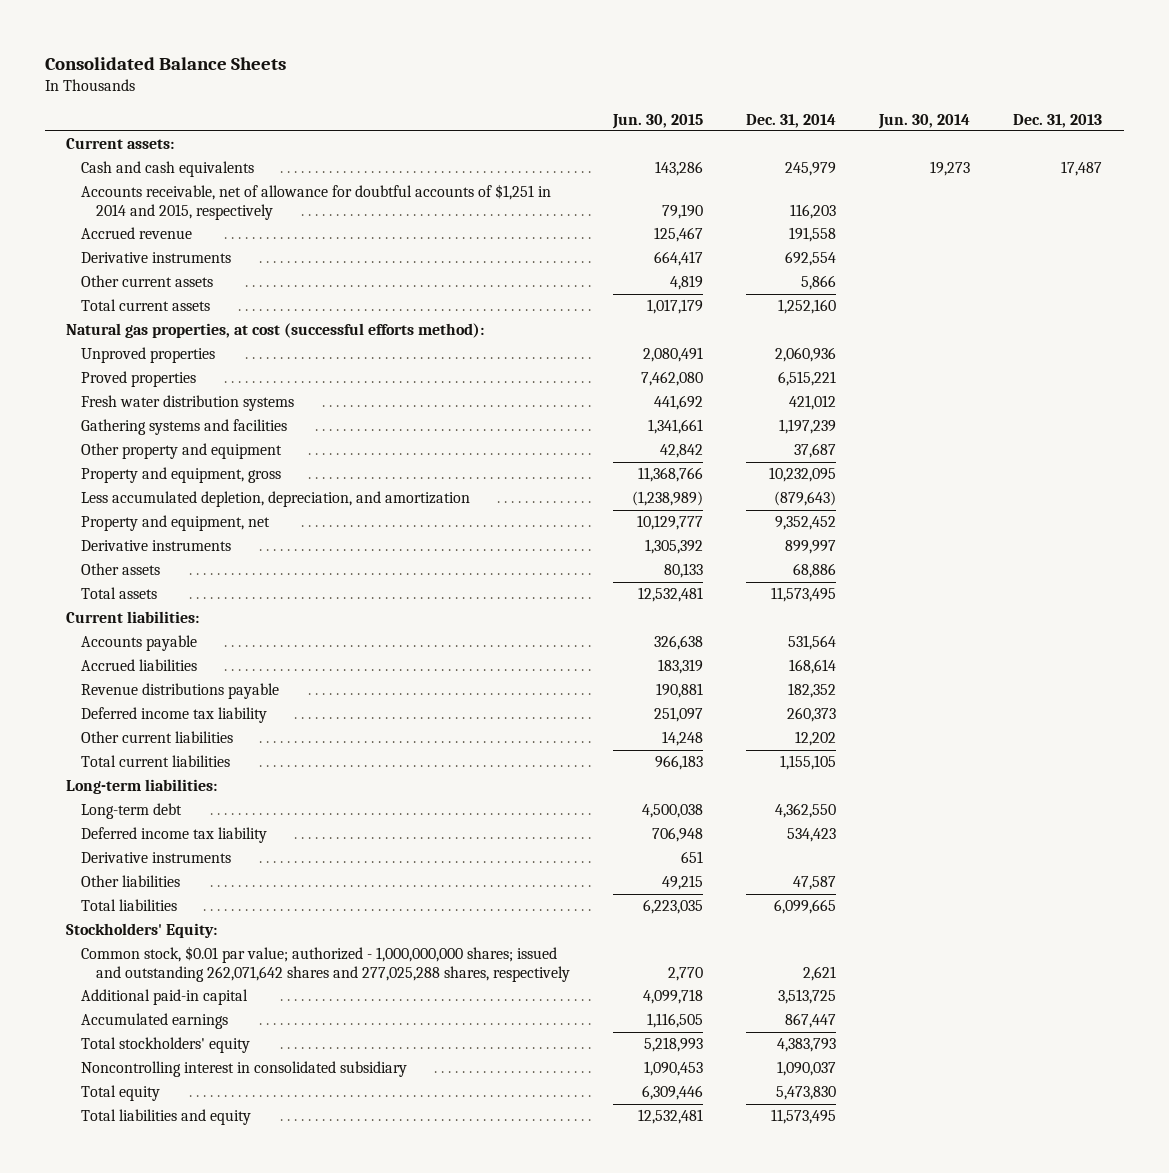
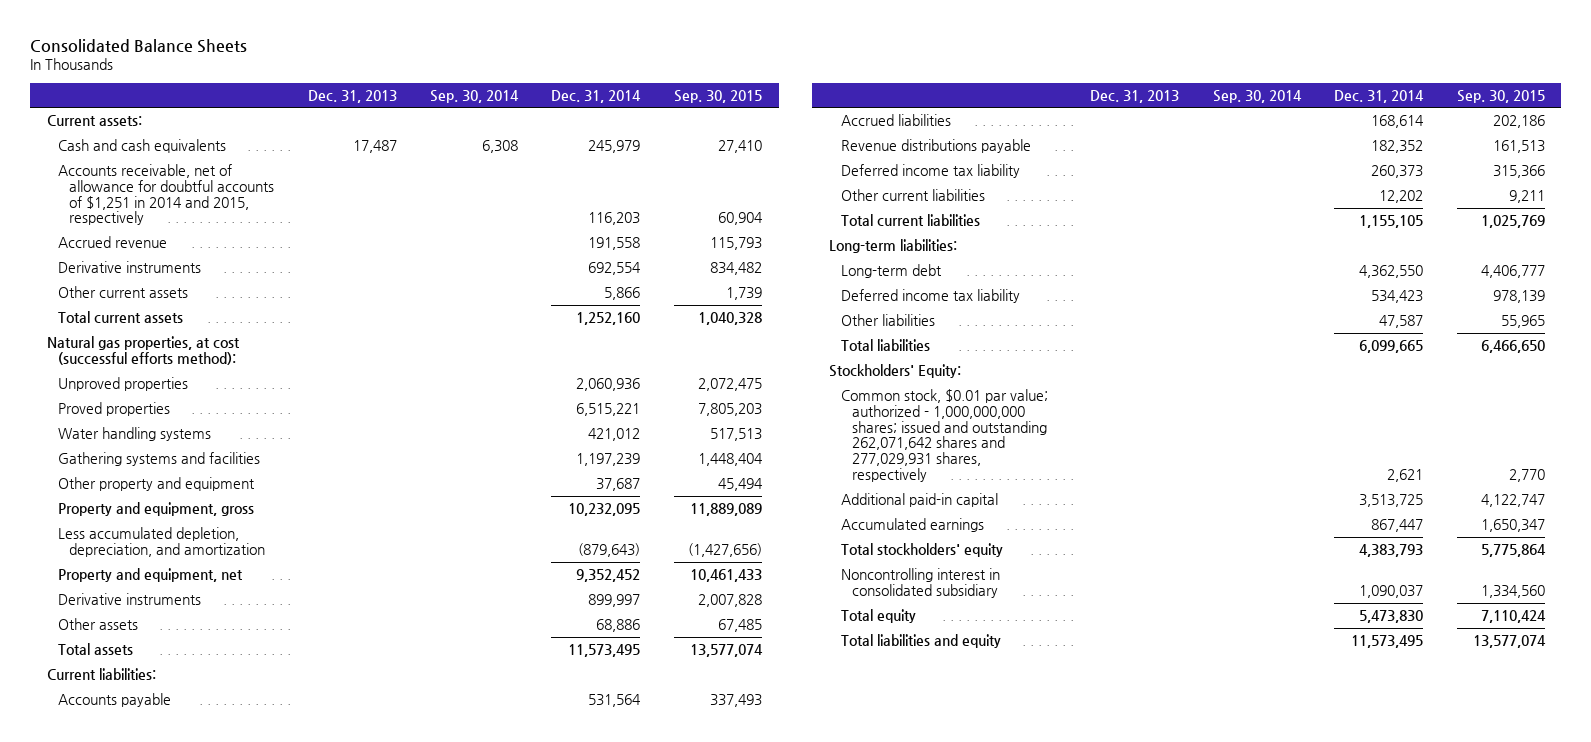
[611,113,703,129] Jun. 30, 2015 -> none
[878,113,971,129] Jun. 30, 2014 -> none
none -> [430,89,520,103] Sep. 30, 2014
none -> [673,89,762,103] Sep. 30, 2015
[81,395,295,412] Fresh water distribution systems -> [57,427,211,442] Water handling systems
[81,852,232,864] Derivative instruments -> none
[81,946,570,983] Common stock, $0.01 par value; authorized - 1,000,000,000 shares; issued and outstanding 262,071,642 shares and 277,025,288 shares, respectively -> [840,389,1048,483] Common stock, $0.01 par value; authorized - 1,000,000,000 shares; issued and outstanding 262,071,642 shares and 277,029,931 shares, respectively

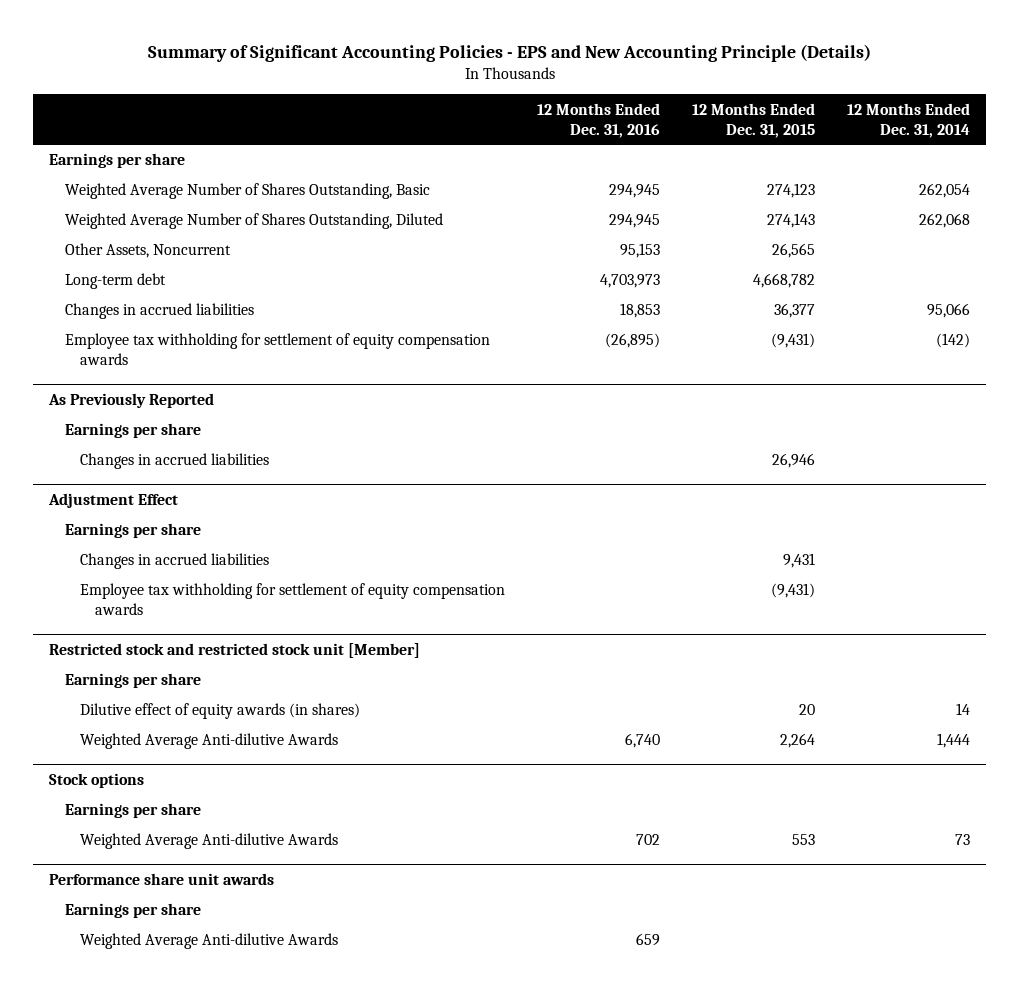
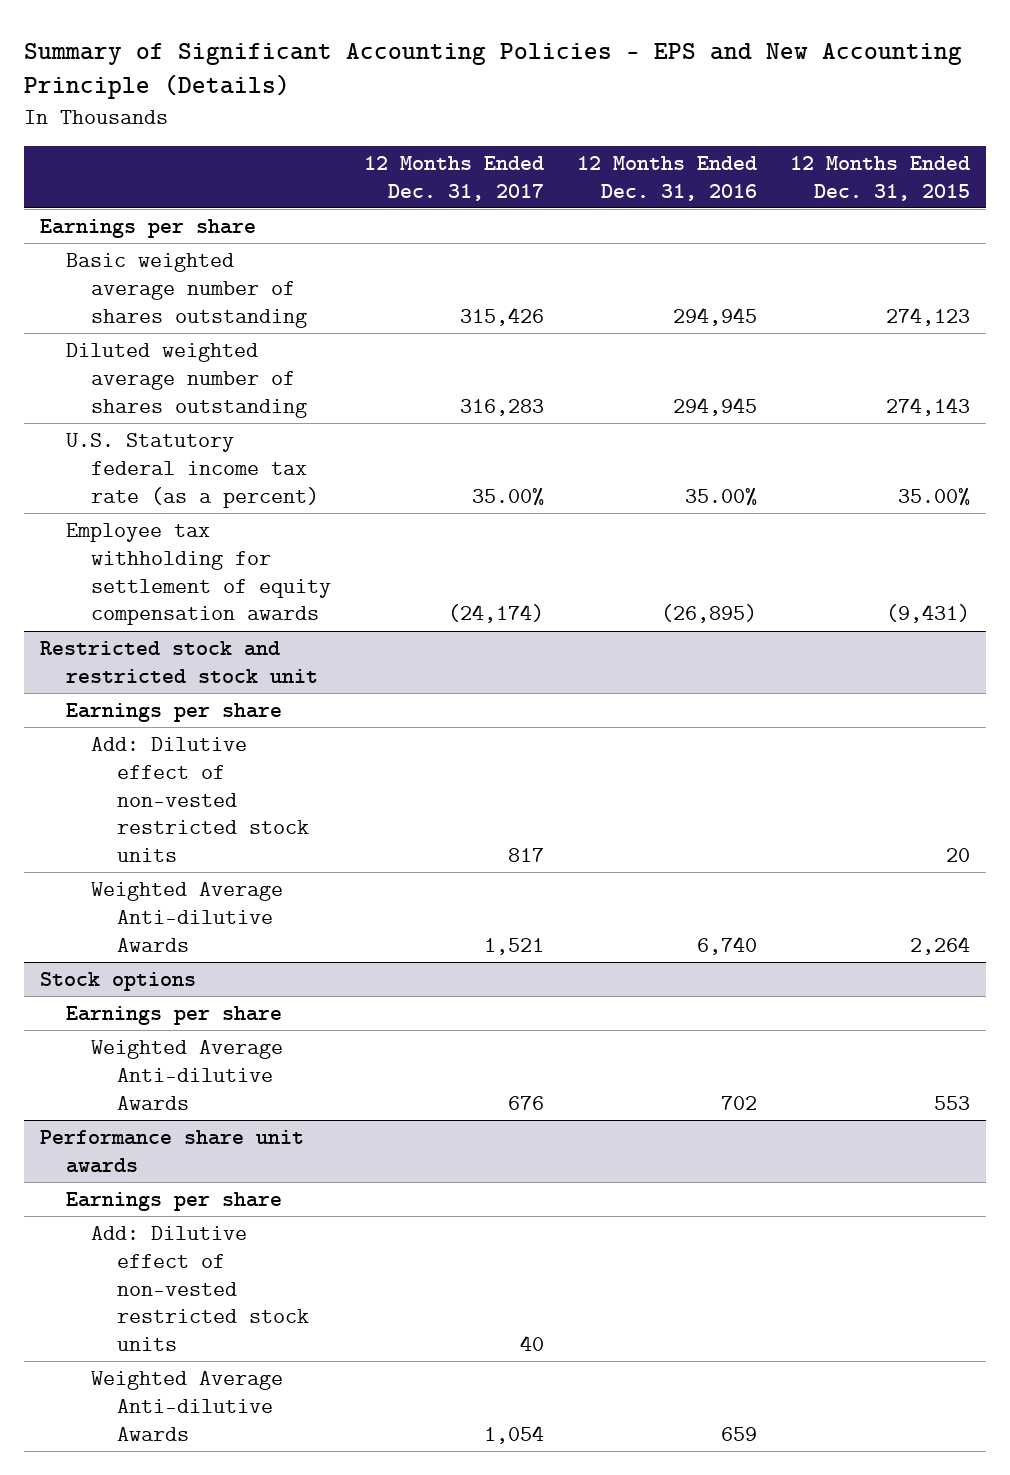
[846,102,970,138] 12 Months Ended Dec. 31, 2014 -> none
none -> [364,155,545,201] 12 Months Ended Dec. 31, 2017
[64,243,231,259] Other Assets, Noncurrent -> none
[64,273,166,290] Long-term debt -> none
[64,303,254,320] Changes in accrued liabilities -> none
[64,183,430,200] Weighted Average Number of Shares Outstanding, Basic -> [65,252,308,328] Basic weighted average number of shares outstanding
[64,213,443,230] Weighted Average Number of Shares Outstanding, Diluted -> [65,342,308,418] Diluted weighted average number of shares outstanding
none -> [65,432,320,508] U.S. Statutory federal income tax rate (as a percent)
[48,393,215,409] As Previously Reported -> none
[64,423,201,439] Earnings per share -> none
[79,453,269,470] Changes in accrued liabilities -> none
[48,493,179,509] Adjustment Effect -> none
[64,523,201,539] Earnings per share -> none
[79,553,269,570] Changes in accrued liabilities -> none
[79,583,505,616] Employee tax withholding for settlement of equity compensation awards -> none
[49,643,421,659] Restricted stock and restricted stock unit [Member] -> [40,640,318,683] Restricted stock and restricted stock unit
[79,703,360,720] Dilutive effect of equity awards (in shares) -> [91,736,309,863] Add: Dilutive effect of non-vested restricted stock units
none -> [91,1225,309,1352] Add: Dilutive effect of non-vested restricted stock units

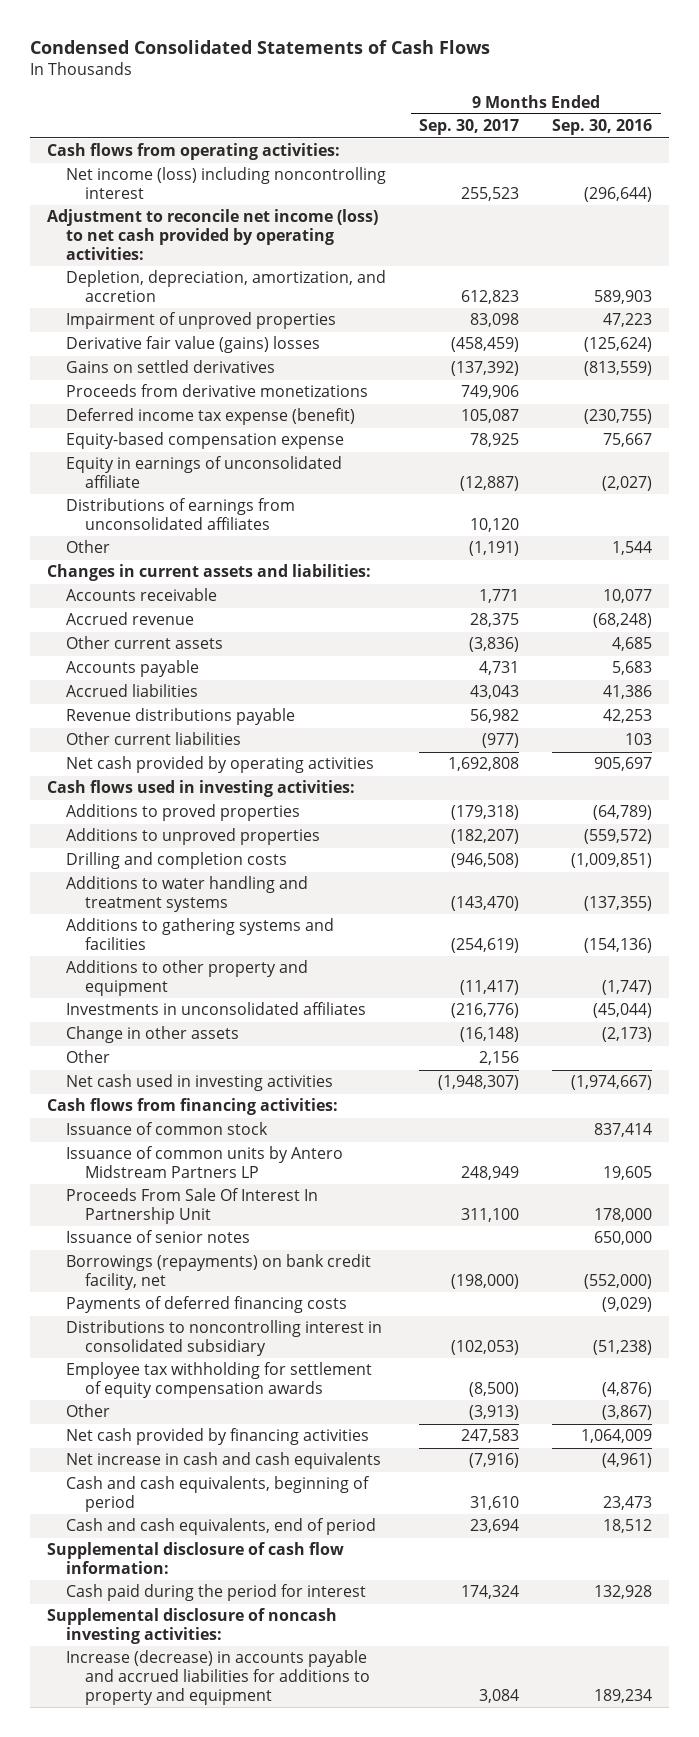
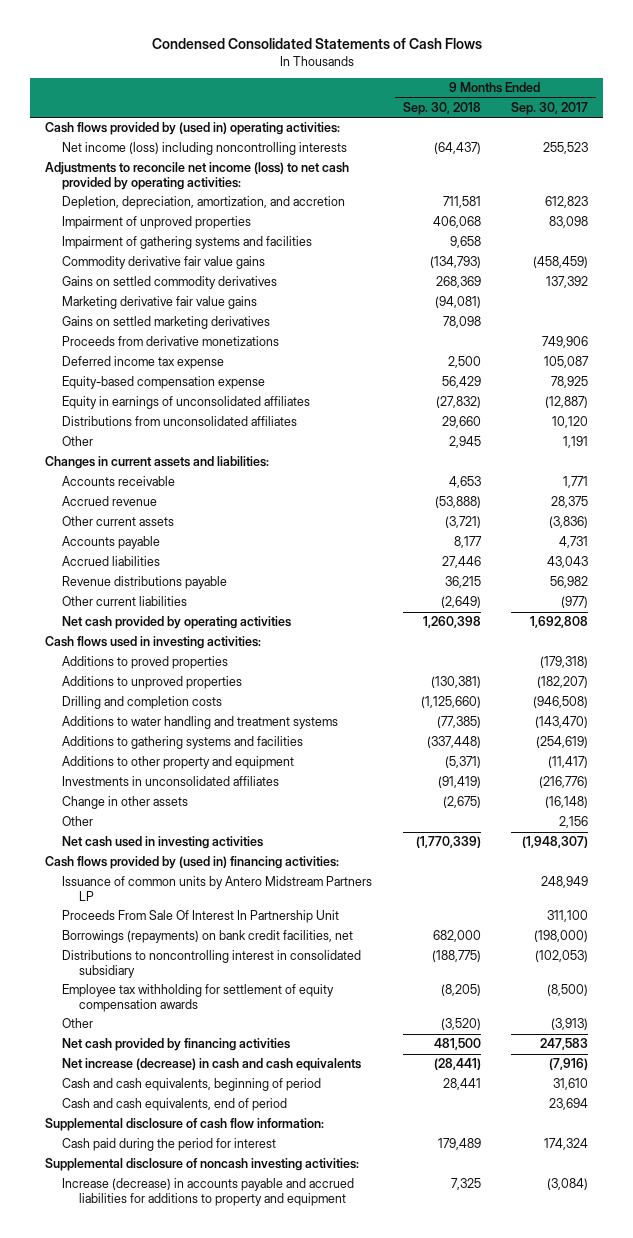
[552,119,653,136] Sep. 30, 2016 -> none
none -> [402,102,481,116] Sep. 30, 2018
[46,143,340,161] Cash flows from operating activities: -> [45,122,341,136] Cash flows provided by (used in) operating activities:
[65,167,386,199] Net income (loss) including noncontrolling interest -> [62,142,348,156] Net income (loss) including noncontrolling interests
[46,209,378,260] Adjustment to reconcile net income (loss) to net cash provided by operating activities: -> [45,162,350,191] Adjustments to reconcile net income (loss) to net cash provided by operating activities:
none -> [62,236,313,250] Impairment of gathering systems and facilities
[65,336,320,354] Derivative fair value (gains) losses -> [62,256,266,270] Commodity derivative fair value gains
[65,360,275,374] Gains on settled derivatives -> [62,276,278,290] Gains on settled commodity derivatives
[450,361,519,377] (137,392) -> [546,276,589,289] 137,392
none -> [62,296,258,310] Marketing derivative fair value gains
none -> [62,316,271,330] Gains on settled marketing derivatives
[65,408,355,426] Deferred income tax expense (benefit) -> [62,356,225,370] Deferred income tax expense
[65,456,342,488] Equity in earnings of unconsolidated affiliate -> [62,396,311,410] Equity in earnings of unconsolidated affiliates
[65,498,295,530] Distributions of earnings from unconsolidated affiliates -> [62,416,298,427] Distributions from unconsolidated affiliates
[468,541,519,557] (1,191) -> [563,436,589,449] 1,191
[65,1122,268,1136] Issuance of common stock -> none
[46,1098,338,1116] Cash flows from financing activities: -> [45,856,340,870] Cash flows provided by (used in) financing activities:
[65,1230,250,1244] Issuance of senior notes -> none
[65,1296,347,1314] Payments of deferred financing costs -> none
[65,1254,371,1290] Borrowings (repayments) on bank credit facility, net -> [62,930,354,944] Borrowings (repayments) on bank credit facilities, net
[65,1452,381,1470] Net increase in cash and cash equivalents -> [62,1058,362,1072] Net increase (decrease) in cash and cash equivalents
[478,1688,519,1703] 3,084 -> [547,1178,589,1191] (3,084)

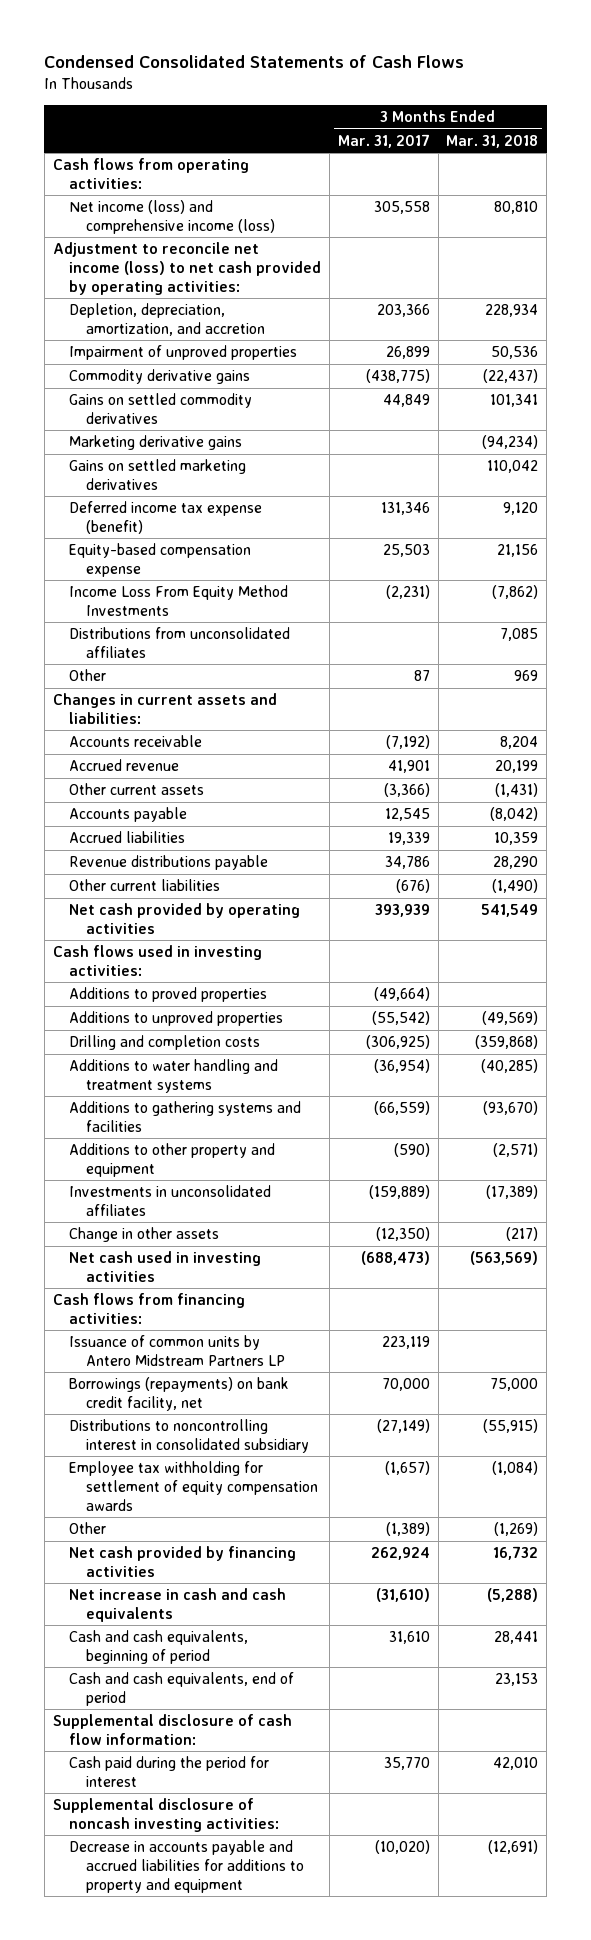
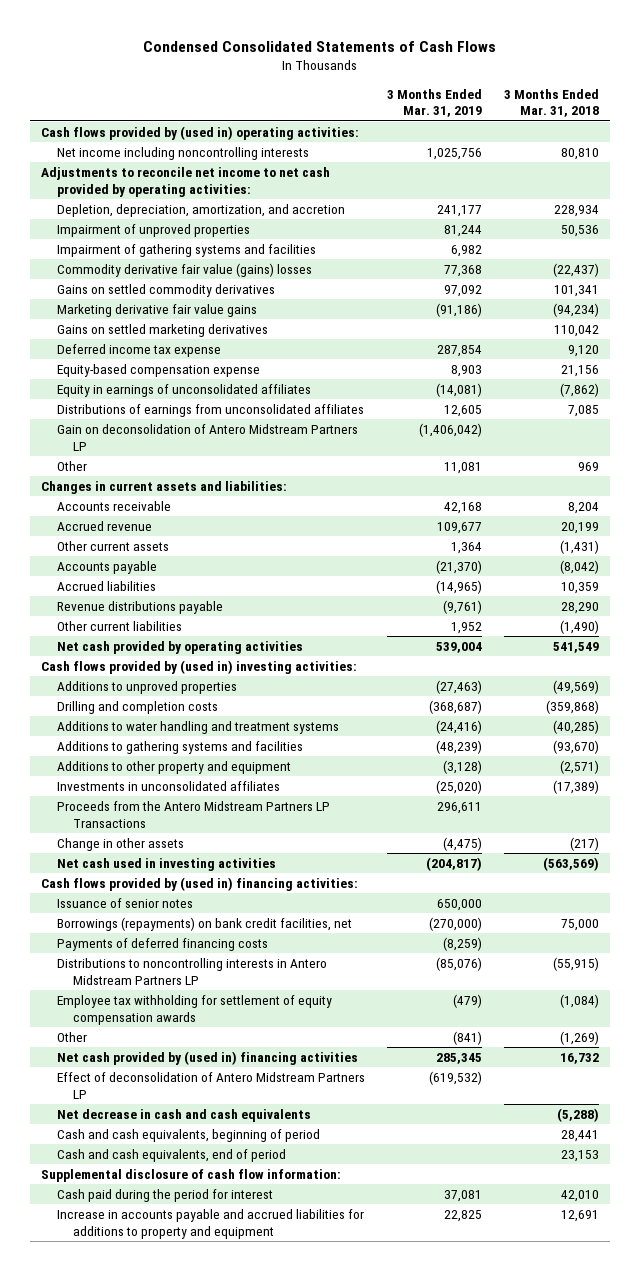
[337,133,430,148] Mar. 31, 2017 -> none
none -> [387,88,483,118] 3 Months Ended Mar. 31, 2019
[52,158,249,189] Cash flows from operating activities: -> [41,126,360,141] Cash flows provided by (used in) operating activities:
[69,200,276,234] Net income (loss) and comprehensive income (loss) -> [57,147,310,161] Net income including noncontrolling interests
[52,242,322,295] Adjustment to reconcile net income (loss) to net cash provided by operating activities: -> [41,167,331,197] Adjustments to reconcile net income to net cash provided by operating activities:
none -> [57,244,317,258] Impairment of gathering systems and facilities
[69,369,251,385] Commodity derivative gains -> [57,263,313,278] Commodity derivative fair value (gains) losses
[69,435,243,451] Marketing derivative gains -> [57,304,258,318] Marketing derivative fair value gains
[69,501,263,534] Deferred income tax expense (benefit) -> [57,344,222,358] Deferred income tax expense
[69,585,289,616] Income Loss From Equity Method Investments -> [57,384,312,398] Equity in earnings of unconsolidated affiliates
[69,627,291,658] Distributions from unconsolidated affiliates -> [57,404,365,418] Distributions of earnings from unconsolidated affiliates
none -> [57,424,359,451] Gain on deconsolidation of Antero Midstream Partners LP
[69,987,268,1003] Additions to proved properties -> none
[52,945,262,976] Cash flows used in investing activities: -> [41,660,358,675] Cash flows provided by (used in) investing activities:
none -> [57,801,331,828] Proceeds from the Antero Midstream Partners LP Transactions
[69,1335,286,1366] Issuance of common units by Antero Midstream Partners LP -> none
[52,1293,245,1324] Cash flows from financing activities: -> [41,877,359,892] Cash flows provided by (used in) financing activities:
none -> [57,898,194,909] Issuance of senior notes
[69,1377,290,1411] Borrowings (repayments) on bank credit facility, net -> [57,917,353,932] Borrowings (repayments) on bank credit facilities, net
none -> [57,938,269,952] Payments of deferred financing costs
[69,1419,310,1453] Distributions to noncontrolling interest in consolidated subsidiary -> [57,958,328,985] Distributions to noncontrolling interests in Antero Midstream Partners LP
[69,1546,297,1577] Net cash provided by financing activities -> [57,1051,359,1066] Net cash provided by (used in) financing activities
none -> [57,1072,366,1099] Effect of deconsolidation of Antero Midstream Partners LP
[69,1588,287,1622] Net increase in cash and cash equivalents -> [57,1109,312,1123] Net decrease in cash and cash equivalents
[52,1798,280,1832] Supplemental disclosure of noncash investing activities: -> none
[69,1840,305,1893] Decrease in accounts payable and accrued liabilities for additions to property and equipment -> [57,1209,365,1239] Increase in accounts payable and accrued liabilities for additions to property and equipment
[488,1840,539,1855] (12,691) -> [561,1210,600,1223] 12,691

